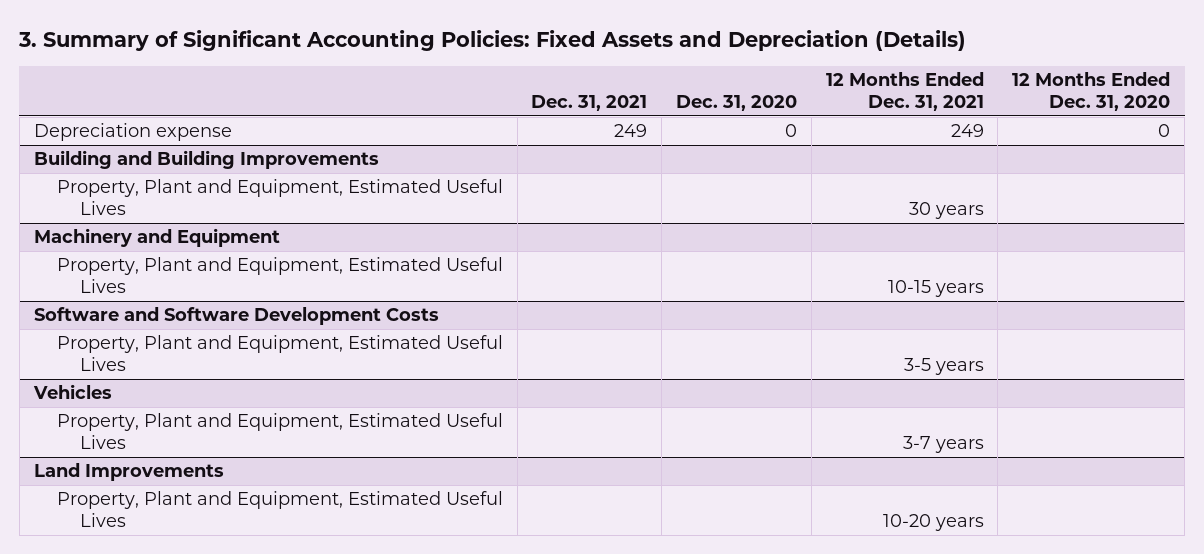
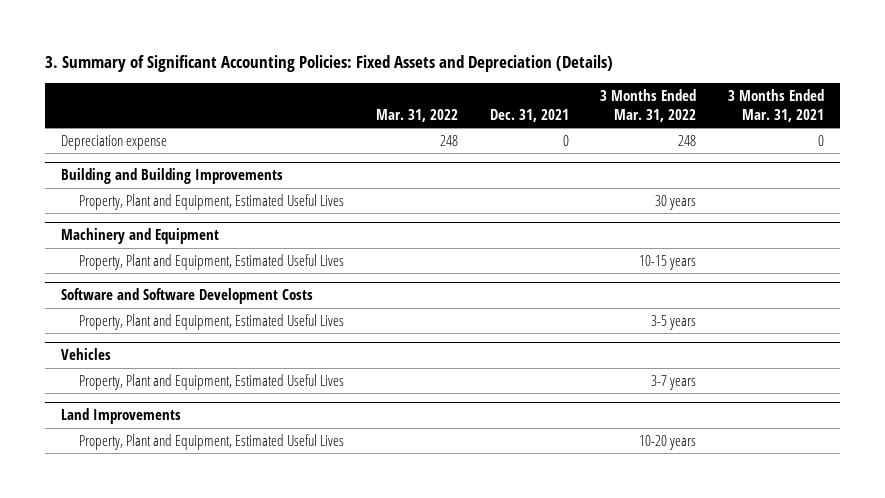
[675,94,797,111] Dec. 31, 2020 -> none
[825,71,984,111] 12 Months Ended Dec. 31, 2021 -> none
[1012,71,1171,111] 12 Months Ended Dec. 31, 2020 -> none
none -> [375,108,458,122] Mar. 31, 2022
none -> [600,89,697,122] 3 Months Ended Mar. 31, 2022
none -> [728,89,825,122] 3 Months Ended Mar. 31, 2021
[614,124,648,138] 249 -> [562,135,569,147] 0

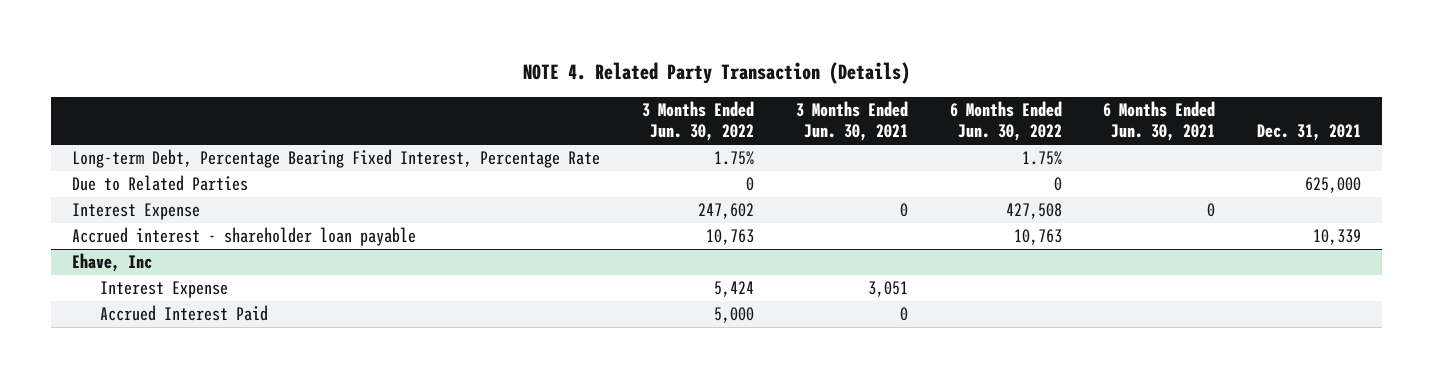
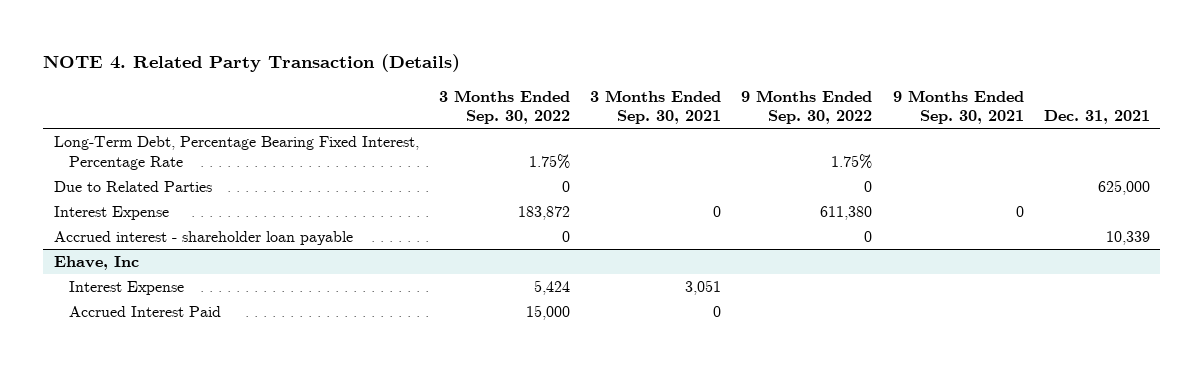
[642,101,755,142] 3 Months Ended Jun. 30, 2022 -> none
[795,101,908,142] 3 Months Ended Jun. 30, 2021 -> none
[949,101,1062,142] 6 Months Ended Jun. 30, 2022 -> none
[1103,101,1216,142] 6 Months Ended Jun. 30, 2021 -> none
none -> [438,89,570,125] 3 Months Ended Sep. 30, 2022
none -> [590,89,722,125] 3 Months Ended Sep. 30, 2021
none -> [741,89,873,125] 9 Months Ended Sep. 30, 2022
none -> [892,89,1024,125] 9 Months Ended Sep. 30, 2021
[72,149,601,169] Long-term Debt, Percentage Bearing Fixed Interest, Percentage Rate -> [53,135,419,170] Long-Term Debt, Percentage Bearing Fixed Interest, Percentage Rate

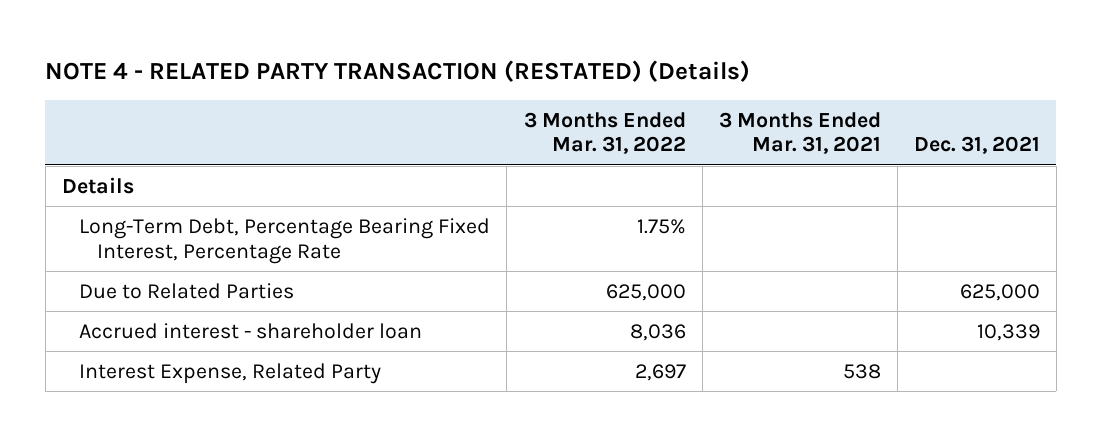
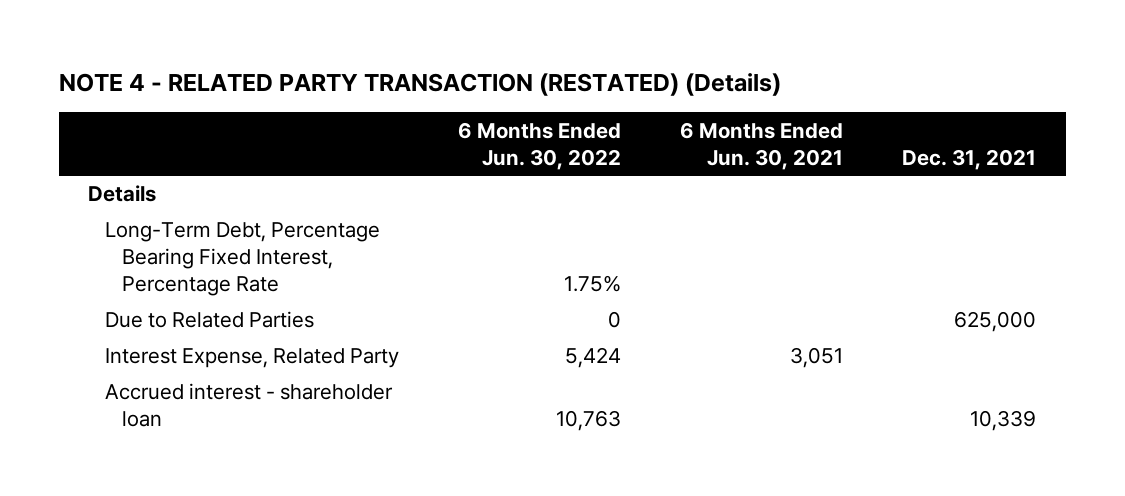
[523,111,686,155] 3 Months Ended Mar. 31, 2022 -> none
[718,111,881,155] 3 Months Ended Mar. 31, 2021 -> none
none -> [458,121,622,170] 6 Months Ended Jun. 30, 2022
none -> [680,121,844,170] 6 Months Ended Jun. 30, 2021
[79,322,423,339] Accrued interest - shareholder loan -> [105,383,394,428] Accrued interest - shareholder loan

